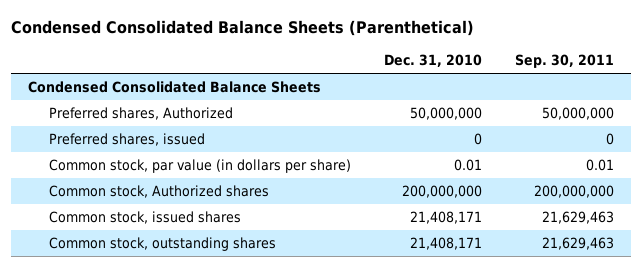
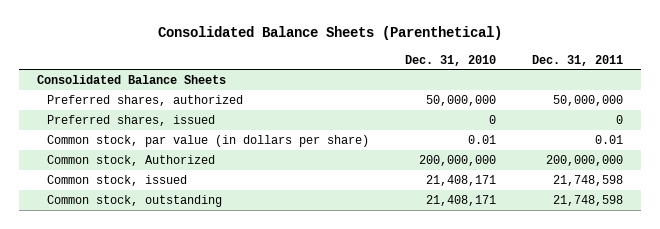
[11,20,475,37] Condensed Consolidated Balance Sheets (Parenthetical) -> [157,26,502,41] Consolidated Balance Sheets (Parenthetical)
[515,54,615,69] Sep. 30, 2011 -> none
none -> [531,54,623,66] Dec. 31, 2011
[27,81,321,94] Condensed Consolidated Balance Sheets -> [36,74,226,84] Consolidated Balance Sheets
[49,107,234,121] Preferred shares, Authorized -> [46,94,243,106] Preferred shares, authorized
[49,185,270,199] Common stock, Authorized shares -> [46,154,215,166] Common stock, Authorized
[49,211,242,225] Common stock, issued shares -> [46,174,187,186] Common stock, issued
[49,237,277,252] Common stock, outstanding shares -> [46,194,222,207] Common stock, outstanding

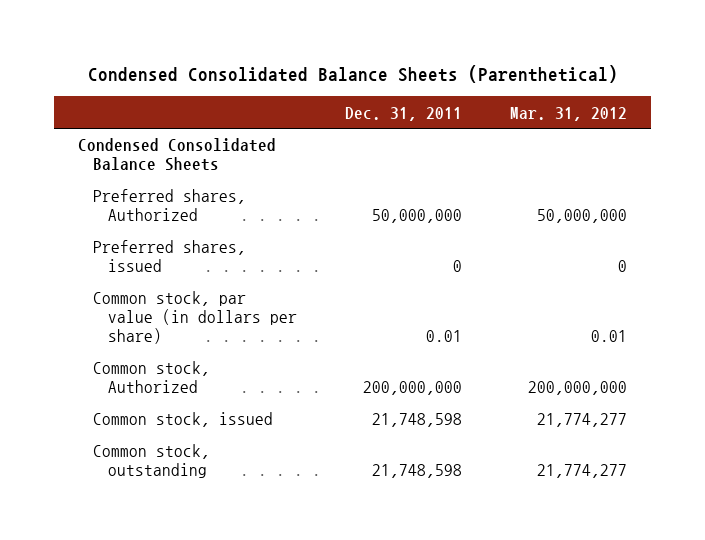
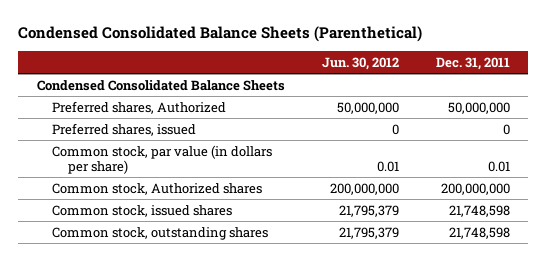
[510,106,628,121] Mar. 31, 2012 -> none
none -> [321,57,399,71] Jun. 30, 2012
[92,361,210,394] Common stock, Authorized -> [52,182,263,195] Common stock, Authorized shares
[92,412,273,428] Common stock, issued -> [52,204,233,217] Common stock, issued shares
[92,444,210,479] Common stock, outstanding -> [52,226,269,240] Common stock, outstanding shares

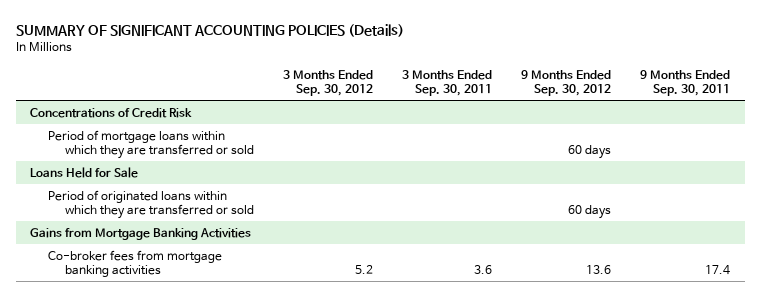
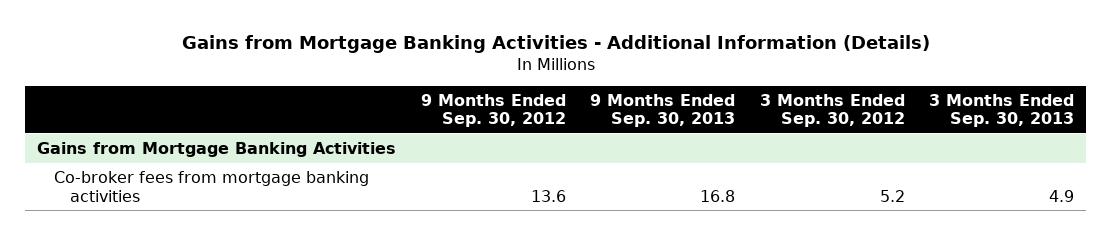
[15,23,404,37] SUMMARY OF SIGNIFICANT ACCOUNTING POLICIES (Details) -> [181,34,930,53] Gains from Mortgage Banking Activities - Additional Information (Details)
[402,70,493,97] 3 Months Ended Sep. 30, 2011 -> none
[640,70,731,97] 9 Months Ended Sep. 30, 2011 -> none
none -> [590,93,736,128] 9 Months Ended Sep. 30, 2013
none -> [929,93,1075,128] 3 Months Ended Sep. 30, 2013
[30,107,193,118] Concentrations of Credit Risk -> none
[47,129,255,159] Period of mortgage loans within which they are transferred or sold -> none
[30,166,139,178] Loans Held for Sale -> none
[47,189,255,219] Period of originated loans within which they are transferred or sold -> none

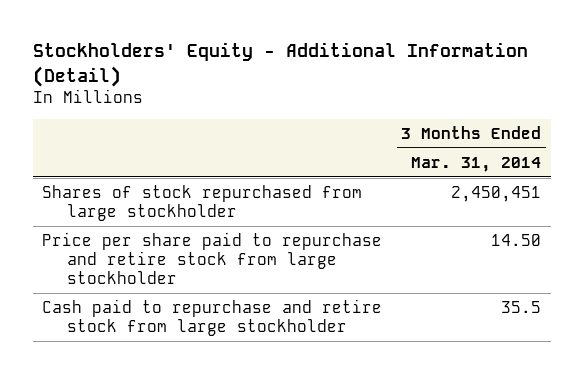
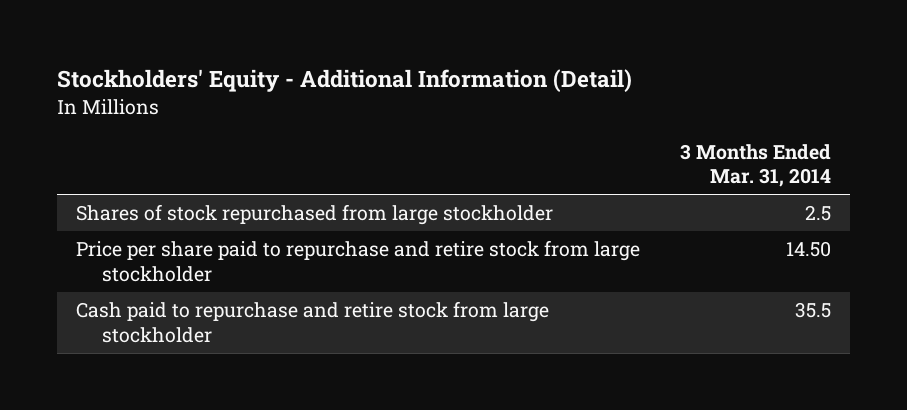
[451,185,542,202] 2,450,451 -> [804,205,831,222] 2.5

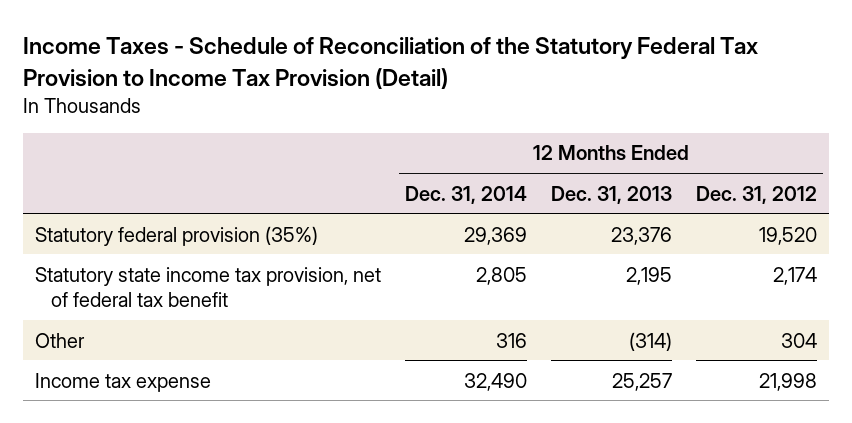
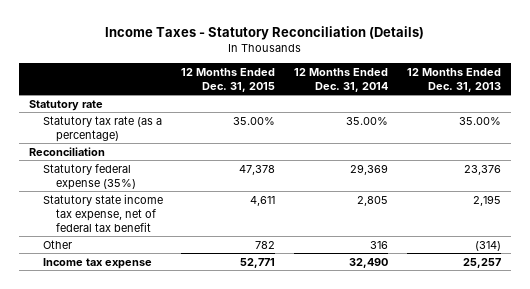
[23,37,759,89] Income Taxes - Schedule of Reconciliation of the Statutory Federal Tax Provision to Income Tax Provision (Detail) -> [105,25,425,40] Income Taxes - Statutory Reconciliation (Details)
[696,185,818,204] Dec. 31, 2012 -> none
none -> [181,67,276,92] 12 Months Ended Dec. 31, 2015
none -> [28,99,103,111] Statutory rate
none -> [42,115,162,142] Statutory tax rate (as a percentage)
none -> [28,146,105,156] Reconciliation
[35,225,319,246] Statutory federal provision (35%) -> [42,163,137,190] Statutory federal expense (35%)
[35,266,382,308] Statutory state income tax provision, net of federal tax benefit -> [42,193,163,232] Statutory state income tax expense, net of federal tax benefit

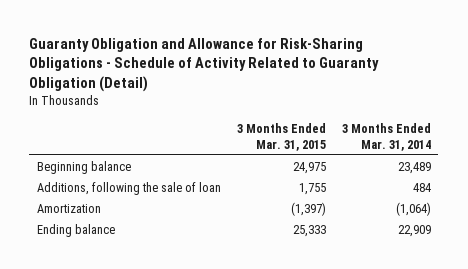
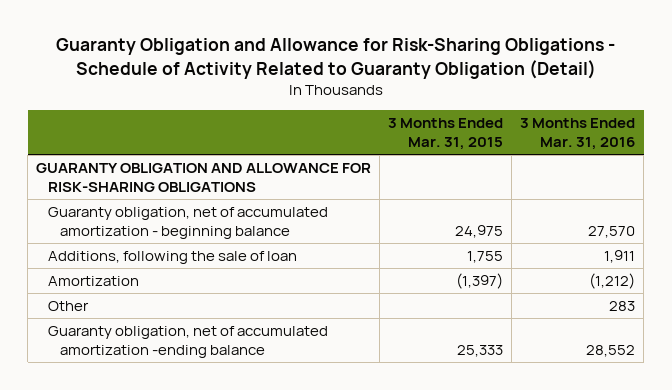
[341,122,431,151] 3 Months Ended Mar. 31, 2014 -> none
none -> [520,118,636,151] 3 Months Ended Mar. 31, 2016
none -> [36,162,372,193] GUARANTY OBLIGATION AND ALLOWANCE FOR RISK-SHARING OBLIGATIONS
[37,161,132,175] Beginning balance -> [47,206,328,240] Guaranty obligation, net of accumulated amortization - beginning balance
none -> [47,300,89,311] Other
[37,224,116,238] Ending balance -> [47,325,328,359] Guaranty obligation, net of accumulated amortization -ending balance

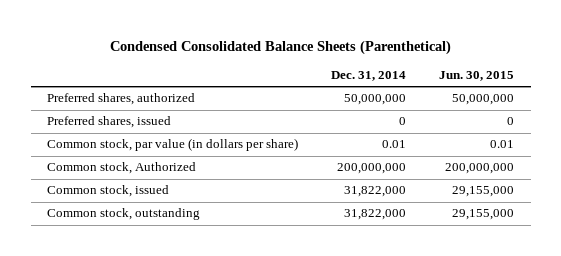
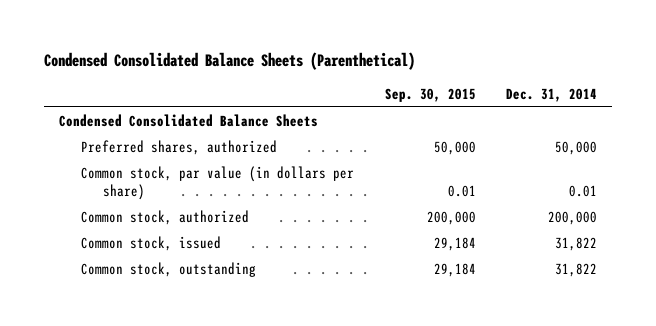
[439,71,515,82] Jun. 30, 2015 -> none
none -> [384,87,476,102] Sep. 30, 2015
[47,116,172,129] Preferred shares, issued -> none
none -> [59,114,319,128] Condensed Consolidated Balance Sheets
[344,94,407,106] 50,000,000 -> [554,141,597,156] 50,000
[47,162,197,175] Common stock, Authorized -> [81,210,250,226] Common stock, authorized
[337,163,407,175] 200,000,000 -> [547,211,597,226] 200,000
[344,186,407,198] 31,822,000 -> [554,237,597,252] 31,822
[344,209,407,221] 31,822,000 -> [554,263,597,278] 31,822

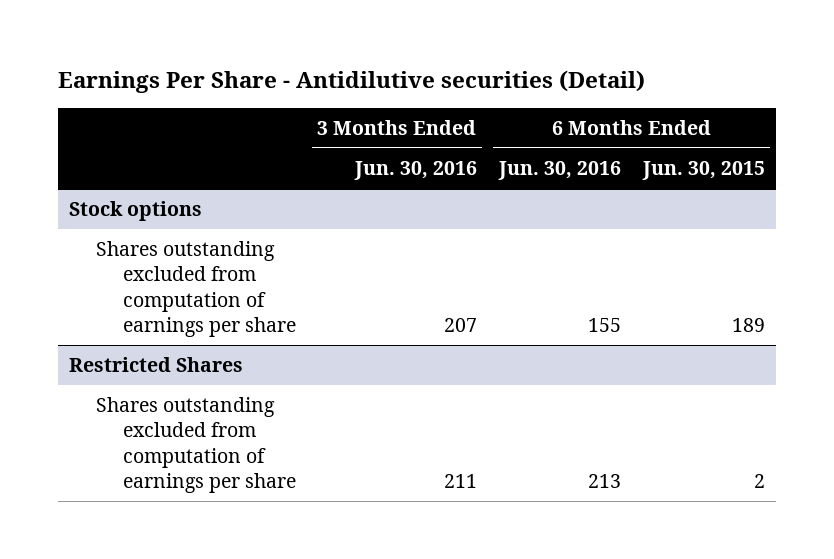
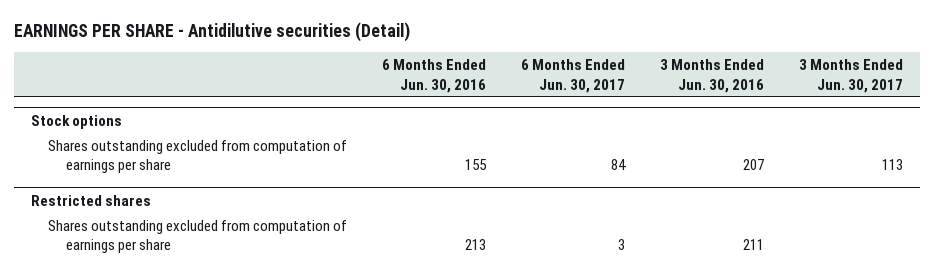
[58,70,646,94] Earnings Per Share - Antidilutive securities (Detail) -> [13,22,410,43] EARNINGS PER SHARE - Antidilutive securities (Detail)
[641,161,765,181] Jun. 30, 2015 -> none
none -> [521,59,626,93] 6 Months Ended Jun. 30, 2017
none -> [798,59,903,93] 3 Months Ended Jun. 30, 2017
[69,357,244,373] Restricted Shares -> [31,194,152,206] Restricted shares

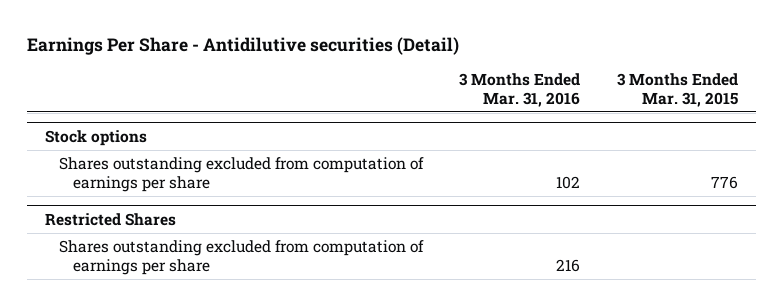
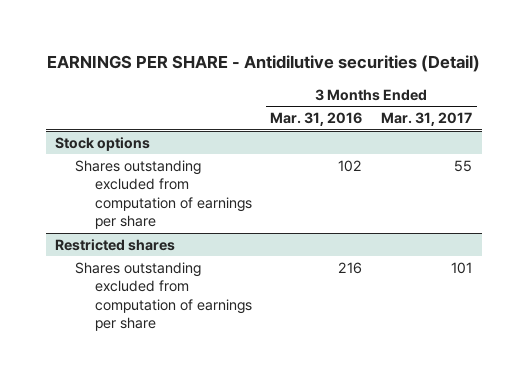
[26,36,459,55] Earnings Per Share - Antidilutive securities (Detail) -> [46,55,480,73] EARNINGS PER SHARE - Antidilutive securities (Detail)
[616,72,738,107] 3 Months Ended Mar. 31, 2015 -> none
none -> [381,112,473,127] Mar. 31, 2017
[44,212,176,226] Restricted Shares -> [55,238,176,251] Restricted shares

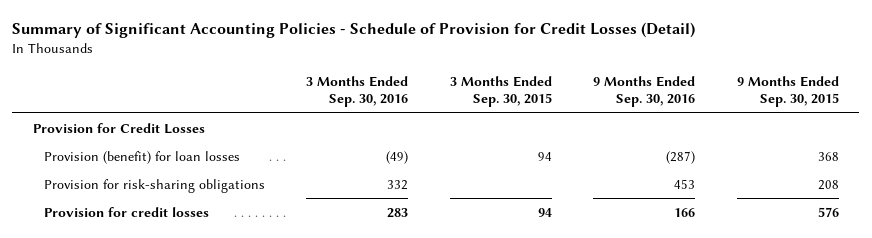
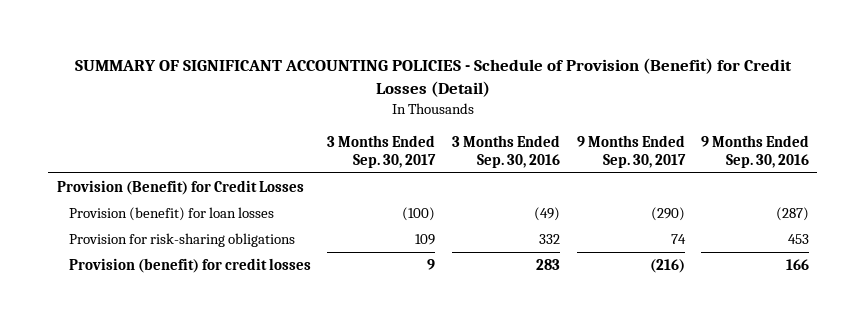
[12,22,696,39] Summary of Significant Accounting Policies - Schedule of Provision for Credit Losses (Detail) -> [74,58,792,98] SUMMARY OF SIGNIFICANT ACCOUNTING POLICIES - Schedule of Provision (Benefit) for Credit Losses (Detail)
[449,75,552,108] 3 Months Ended Sep. 30, 2015 -> none
[736,75,839,108] 9 Months Ended Sep. 30, 2015 -> none
none -> [327,135,437,168] 3 Months Ended Sep. 30, 2017
none -> [576,135,686,168] 9 Months Ended Sep. 30, 2017
[32,122,205,134] Provision for Credit Losses -> [56,180,304,196] Provision (Benefit) for Credit Losses
[44,206,210,217] Provision for credit losses -> [68,258,311,274] Provision (benefit) for credit losses

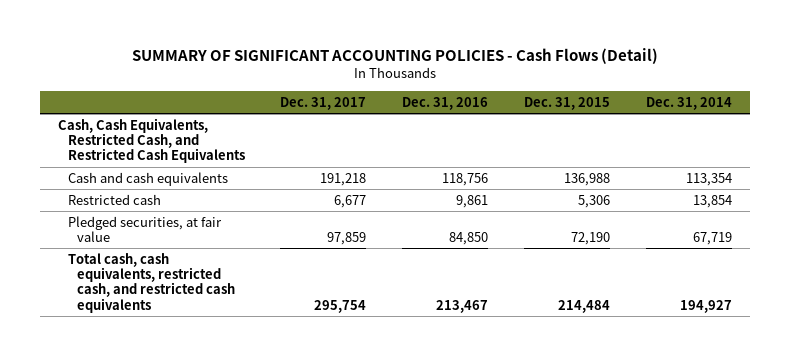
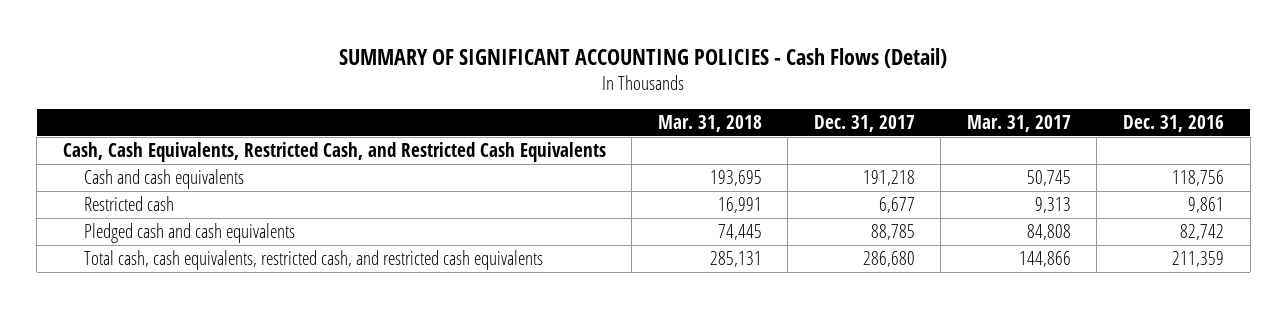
[523,96,610,110] Dec. 31, 2015 -> none
[645,96,732,110] Dec. 31, 2014 -> none
none -> [657,114,762,132] Mar. 31, 2018
none -> [966,114,1071,132] Mar. 31, 2017
[67,215,222,243] Pledged securities, at fair value -> none
none -> [84,222,296,243] Pledged cash and cash equivalents
[314,299,367,313] 295,754 -> [862,250,915,267] 286,680
[436,299,489,313] 213,467 -> [1172,250,1225,267] 211,359

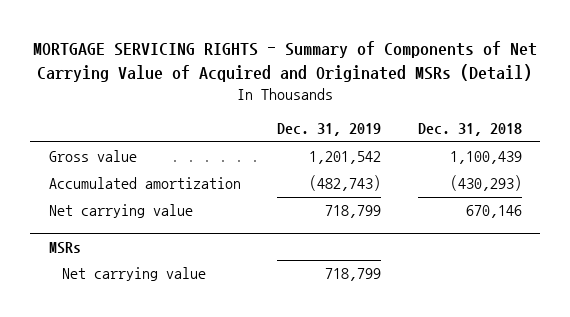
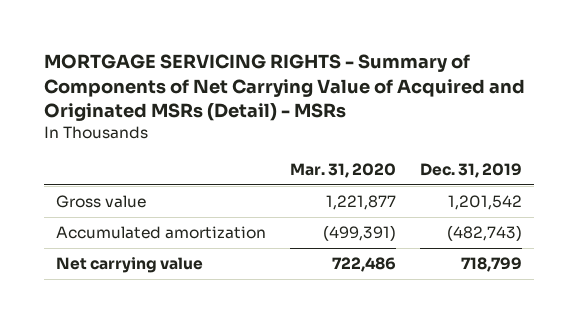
[33,41,538,83] MORTGAGE SERVICING RIGHTS - Summary of Components of Net Carrying Value of Acquired and Originated MSRs (Detail) -> [43,54,525,122] MORTGAGE SERVICING RIGHTS - Summary of Components of Net Carrying Value of Acquired and Originated MSRs (Detail) - MSRs
[417,123,522,137] Dec. 31, 2018 -> none
none -> [290,163,397,179] Mar. 31, 2020
[48,241,81,254] MSRs -> none
[61,267,206,282] Net carrying value -> none

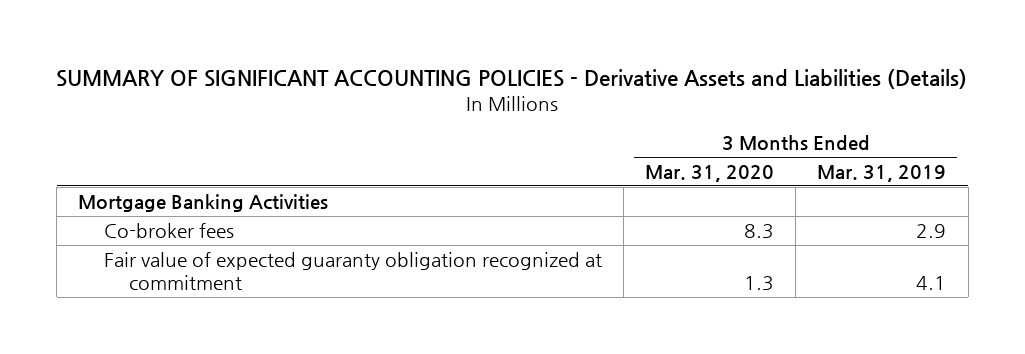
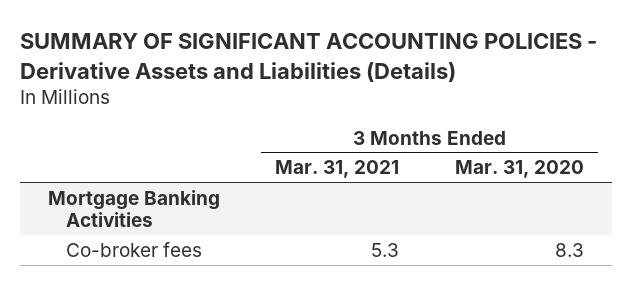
[817,164,947,182] Mar. 31, 2019 -> none
none -> [275,160,400,179] Mar. 31, 2021
[103,251,602,291] Fair value of expected guaranty obligation recognized at commitment -> none

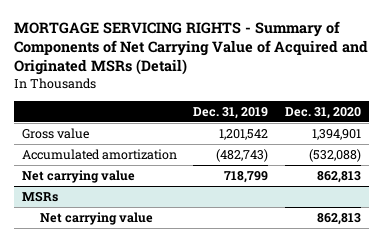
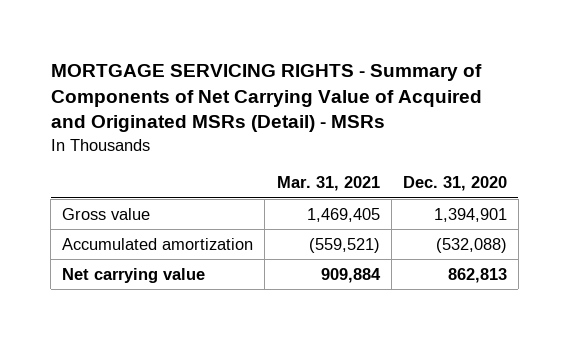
[13,20,368,76] MORTGAGE SERVICING RIGHTS - Summary of Components of Net Carrying Value of Acquired and Originated MSRs (Detail) -> [50,63,482,133] MORTGAGE SERVICING RIGHTS - Summary of Components of Net Carrying Value of Acquired and Originated MSRs (Detail) - MSRs
[193,106,269,119] Dec. 31, 2019 -> none
none -> [276,176,380,192] Mar. 31, 2021
[21,191,58,203] MSRs -> none
[39,212,153,226] Net carrying value -> none

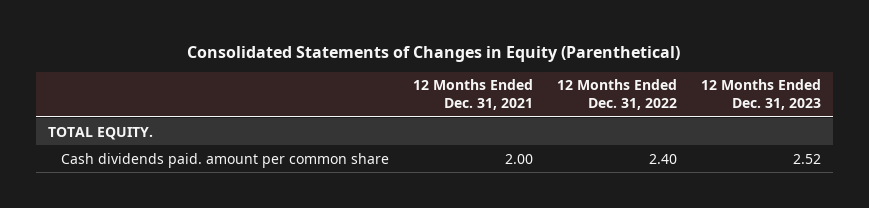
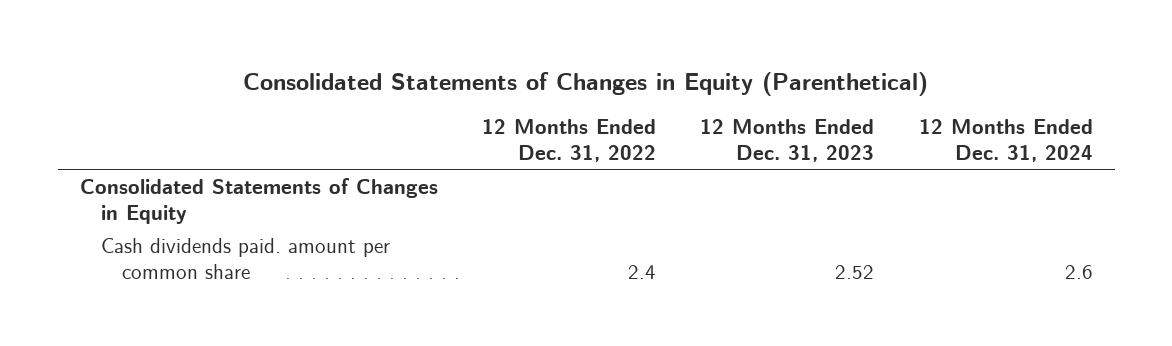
[413,79,534,110] 12 Months Ended Dec. 31, 2021 -> none
none -> [918,119,1093,163] 12 Months Ended Dec. 31, 2024
[47,126,153,140] TOTAL EQUITY. -> [79,177,438,224] Consolidated Statements of Changes in Equity
[648,153,677,164] 2.40 -> [628,264,657,279] 2.4

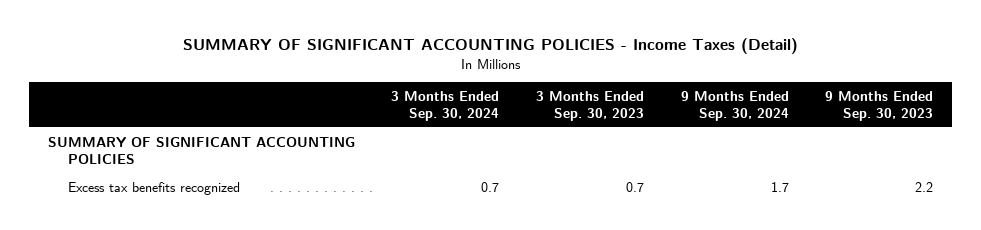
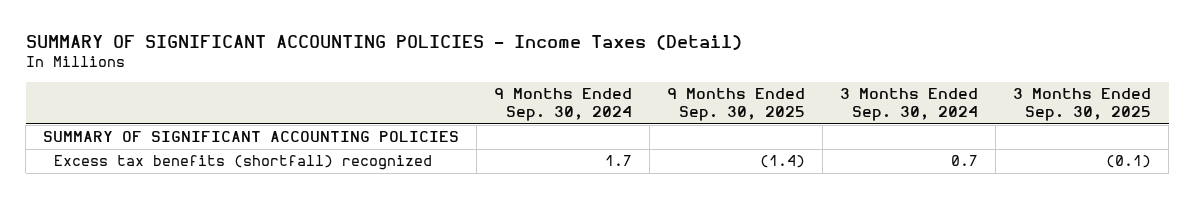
[536,90,645,121] 3 Months Ended Sep. 30, 2023 -> none
[825,90,934,121] 9 Months Ended Sep. 30, 2023 -> none
none -> [667,87,806,122] 9 Months Ended Sep. 30, 2025
none -> [1013,87,1152,122] 3 Months Ended Sep. 30, 2025
[68,181,241,195] Excess tax benefits recognized -> [54,155,433,171] Excess tax benefits (shortfall) recognized

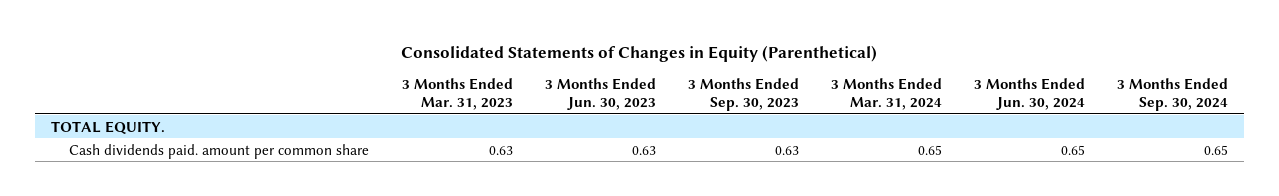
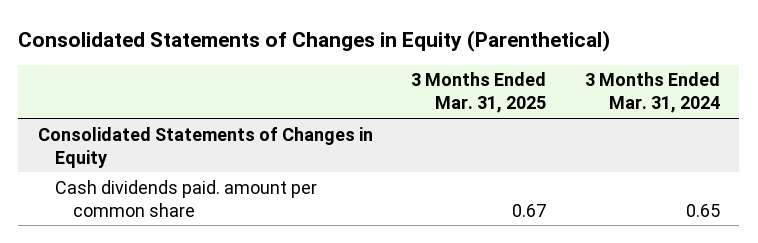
[401,78,513,111] 3 Months Ended Mar. 31, 2023 -> none
[544,78,656,111] 3 Months Ended Jun. 30, 2023 -> none
[687,78,799,112] 3 Months Ended Sep. 30, 2023 -> none
[974,78,1086,111] 3 Months Ended Jun. 30, 2024 -> none
[1117,78,1229,112] 3 Months Ended Sep. 30, 2024 -> none
none -> [411,72,547,114] 3 Months Ended Mar. 31, 2025
[50,120,165,135] TOTAL EQUITY. -> [37,126,373,168] Consolidated Statements of Changes in Equity

